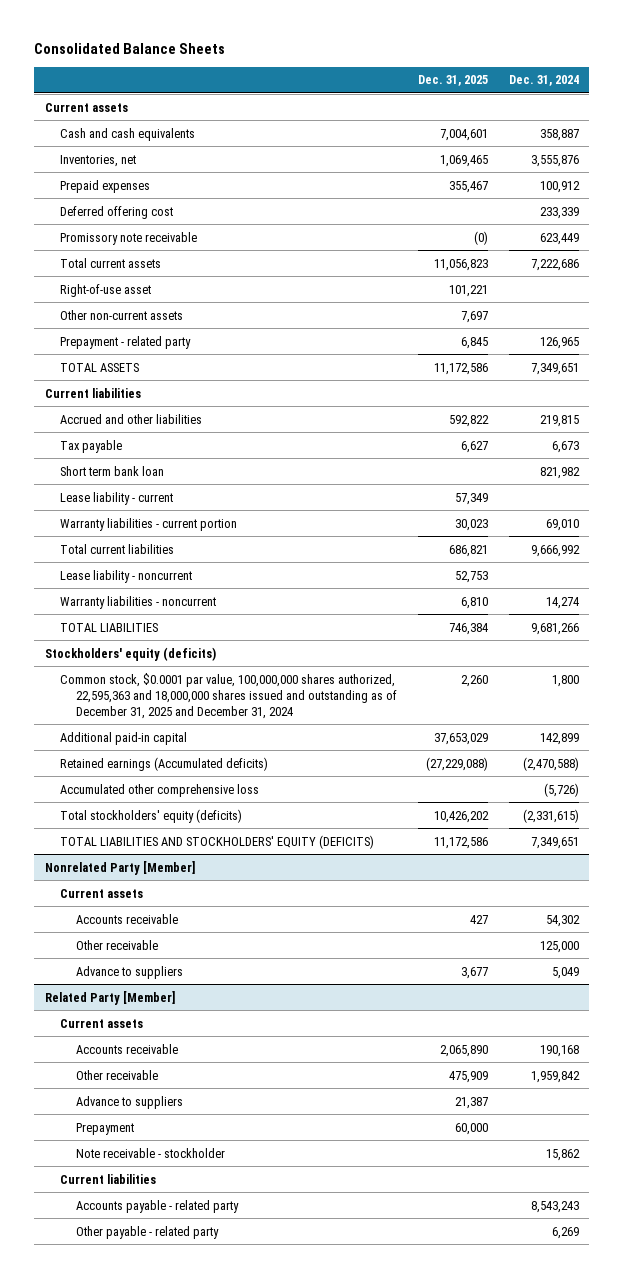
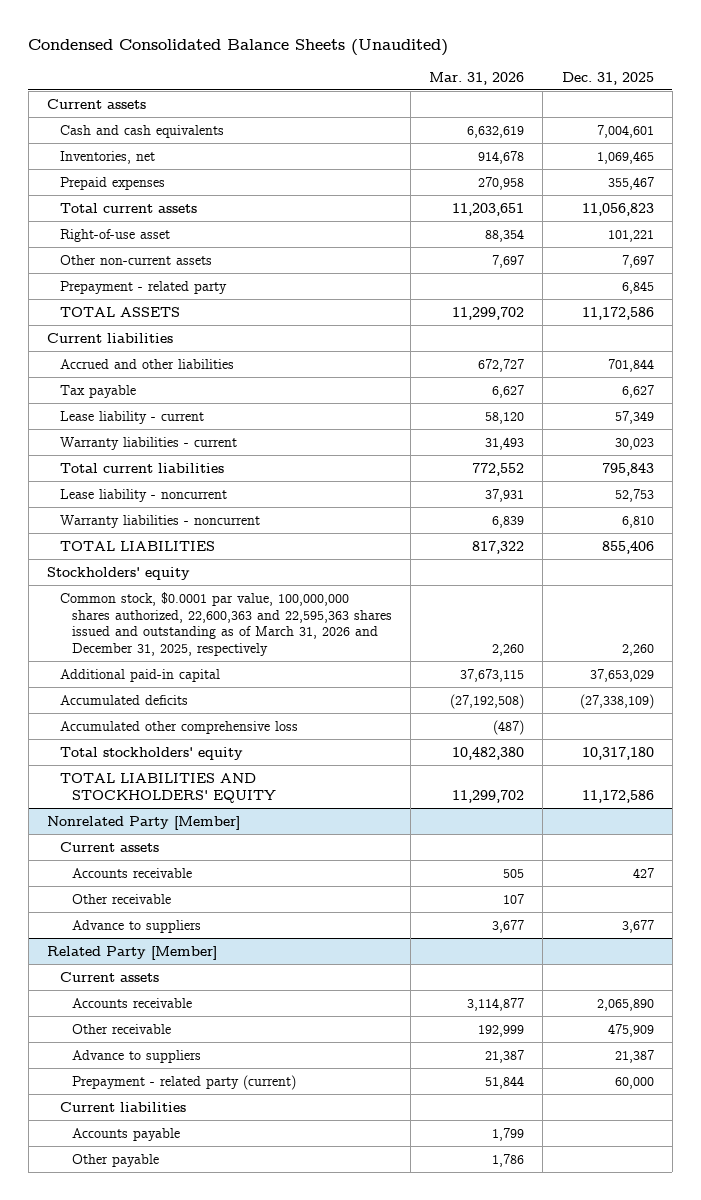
[34,42,226,54] Consolidated Balance Sheets -> [28,39,449,57] Condensed Consolidated Balance Sheets (Unaudited)
[508,75,579,87] Dec. 31, 2024 -> none
none -> [429,71,525,85] Mar. 31, 2026
[60,205,174,219] Deferred offering cost -> none
[60,231,198,245] Promissory note receivable -> none
[448,414,489,427] 592,822 -> [607,358,654,372] 701,844
[60,465,165,476] Short term bank loan -> none
[60,517,238,531] Warranty liabilities - current portion -> [59,436,237,450] Warranty liabilities - current
[448,544,488,557] 686,821 -> [601,462,654,476] 795,843
[448,622,488,635] 746,384 -> [601,540,654,554] 855,406
[44,646,216,661] Stockholders' equity (deficits) -> [47,566,191,580] Stockholders' equity
[60,672,398,719] Common stock, $0.0001 par value, 100,000,000 shares authorized, 22,595,363 and 18,000,000 shares issued and outstanding as of December 31, 2025 and December 31, 2024 -> [59,591,392,657] Common stock, $0.0001 par value, 100,000,000 shares authorized, 22,600,363 and 22,595,363 shares issued and outstanding as of March 31, 2026 and December 31, 2025, respectively
[60,756,269,771] Retained earnings (Accumulated deficits) -> [59,694,188,705] Accumulated deficits
[425,756,488,771] (27,229,088) -> [579,693,654,709] (27,338,109)
[60,808,243,823] Total stockholders' equity (deficits) -> [59,746,243,760] Total stockholders' equity
[433,810,489,823] 10,426,202 -> [581,746,654,760] 10,317,180
[60,834,375,849] TOTAL LIABILITIES AND STOCKHOLDERS' EQUITY (DEFICITS) -> [59,772,276,803] TOTAL LIABILITIES AND STOCKHOLDERS' EQUITY
[76,1147,226,1158] Note receivable - stockholder -> none
[76,1122,135,1135] Prepayment -> [71,1074,296,1090] Prepayment - related party (current)
[76,1199,240,1213] Accounts payable - related party -> [71,1127,180,1141] Accounts payable
[76,1225,220,1239] Other payable - related party -> [71,1153,159,1167] Other payable

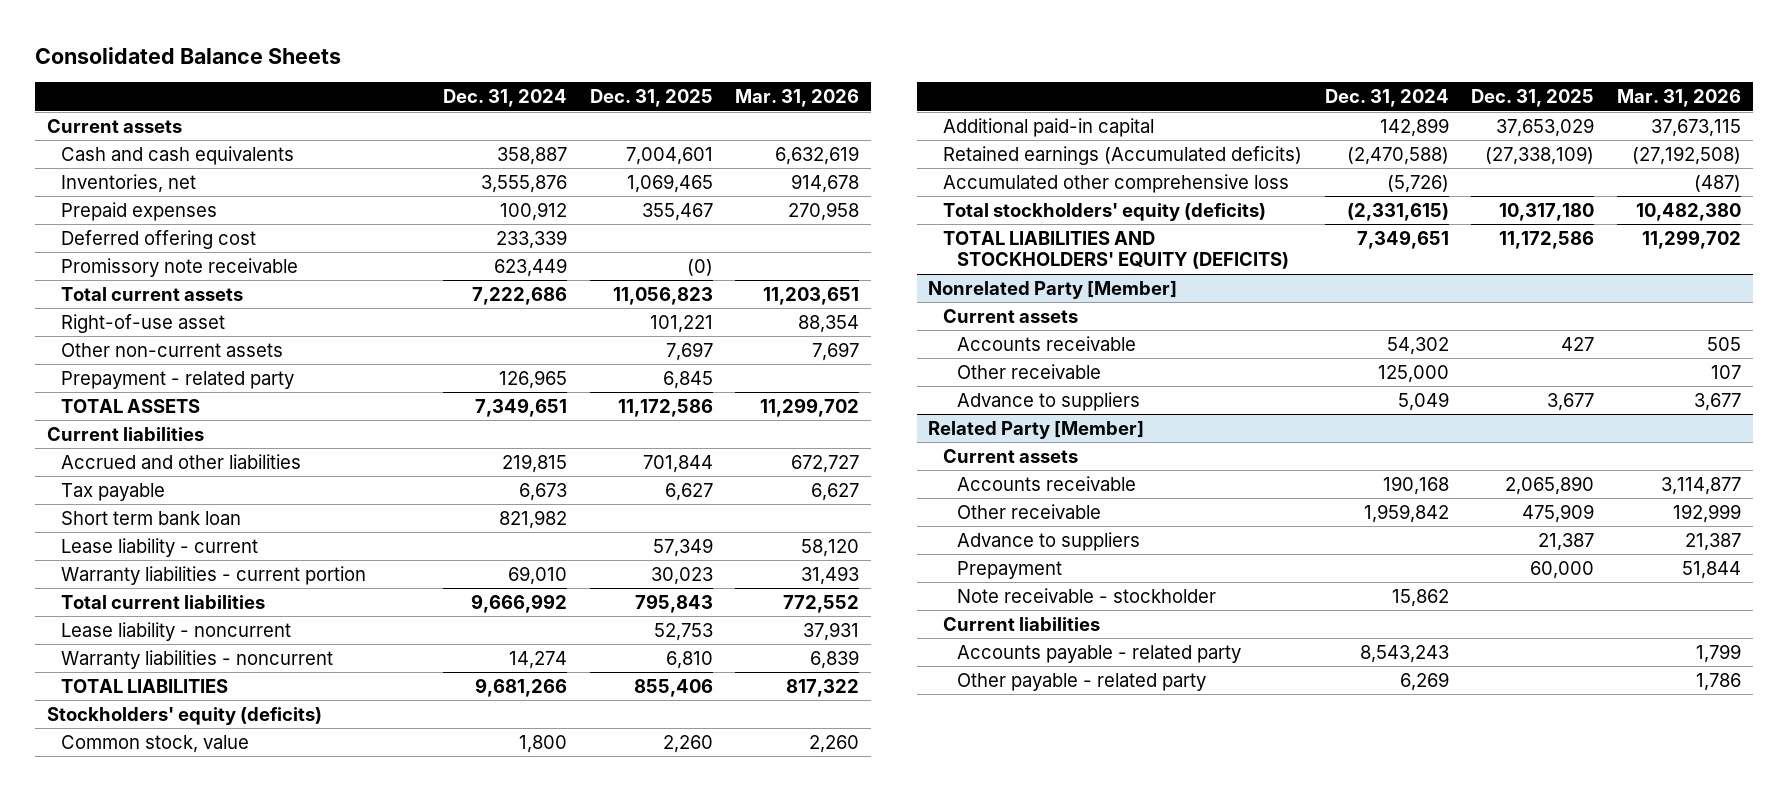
[28,39,449,57] Condensed Consolidated Balance Sheets (Unaudited) -> [35,46,342,64] Consolidated Balance Sheets
none -> [442,89,567,108] Dec. 31, 2024
none -> [61,229,257,249] Deferred offering cost
none -> [61,257,299,277] Promissory note receivable
none -> [61,510,242,525] Short term bank loan
[59,436,237,450] Warranty liabilities - current -> [61,565,367,585] Warranty liabilities - current portion
[47,566,191,580] Stockholders' equity -> [46,706,322,725] Stockholders' equity (deficits)
[59,591,392,657] Common stock, $0.0001 par value, 100,000,000 shares authorized, 22,600,363 and 22,595,363 shares issued and outstanding as of March 31, 2026 and December 31, 2025, respectively -> [61,734,250,753] Common stock, value
[59,694,188,705] Accumulated deficits -> [942,145,1302,165] Retained earnings (Accumulated deficits)
[59,746,243,760] Total stockholders' equity -> [942,202,1266,221] Total stockholders' equity (deficits)
[59,772,276,803] TOTAL LIABILITIES AND STOCKHOLDERS' EQUITY -> [942,230,1290,270] TOTAL LIABILITIES AND STOCKHOLDERS' EQUITY (DEFICITS)
[71,1074,296,1090] Prepayment - related party (current) -> [957,560,1063,579] Prepayment
none -> [957,587,1217,603] Note receivable - stockholder
[71,1127,180,1141] Accounts payable -> [957,644,1242,663] Accounts payable - related party
[71,1153,159,1167] Other payable -> [957,672,1207,691] Other payable - related party

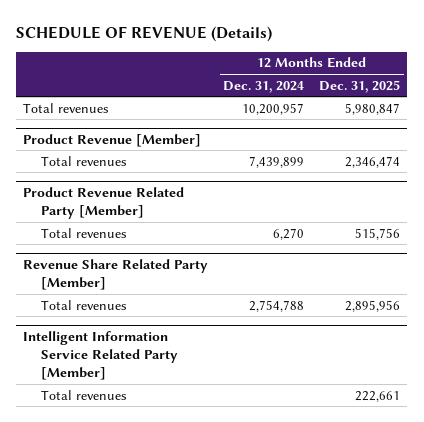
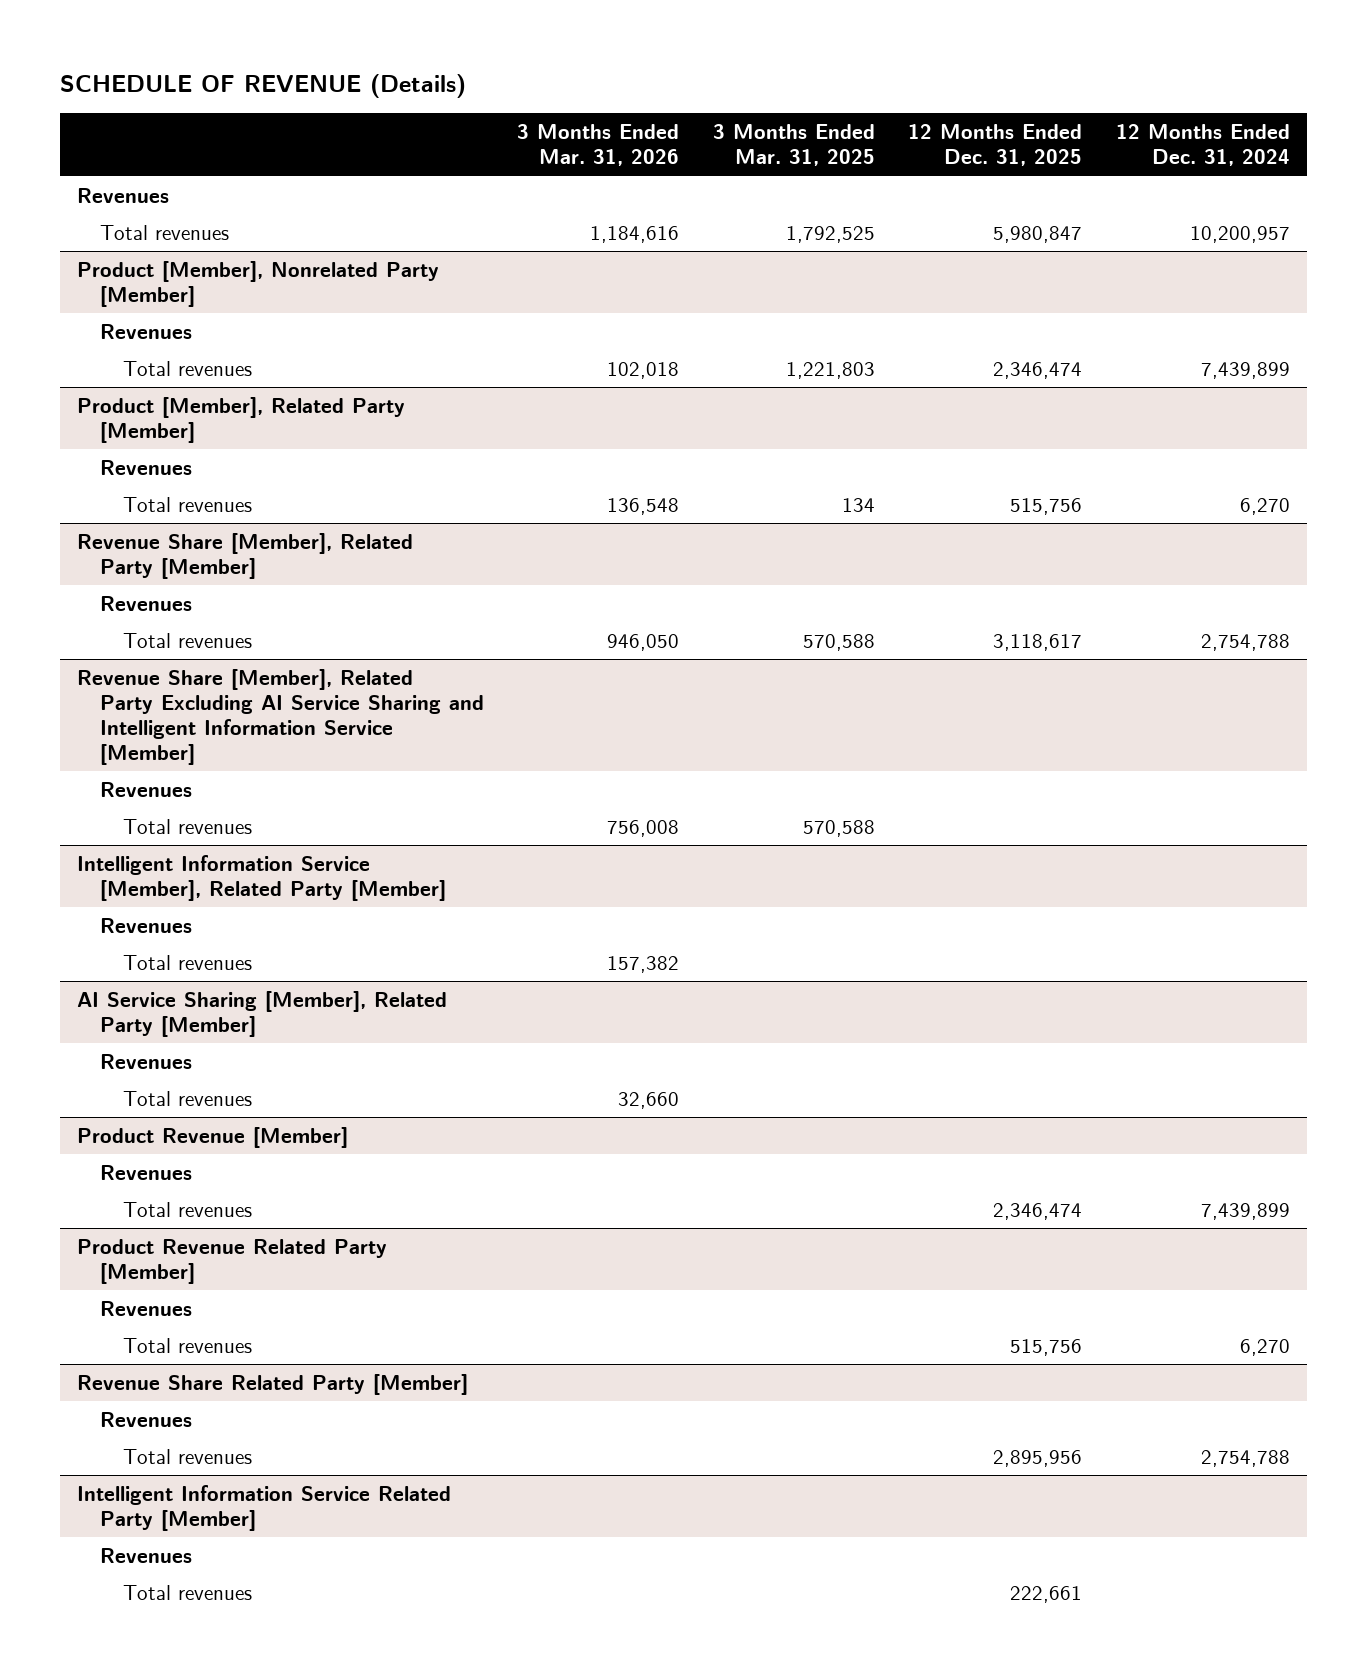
none -> [517,124,680,167] 3 Months Ended Mar. 31, 2026
none -> [712,124,875,167] 3 Months Ended Mar. 31, 2025
none -> [76,188,169,204] Revenues
none -> [76,261,439,308] Product [Member], Nonrelated Party [Member]
none -> [99,324,192,340] Revenues
none -> [122,361,252,377] Total revenues
none -> [76,397,405,444] Product [Member], Related Party [Member]
none -> [99,460,192,476] Revenues
none -> [122,497,252,513] Total revenues
none -> [76,533,413,580] Revenue Share [Member], Related Party [Member]
none -> [99,596,192,612] Revenues
none -> [122,633,252,649] Total revenues
none -> [76,669,484,766] Revenue Share [Member], Related Party Excluding AI Service Sharing and Intelligent Information Service [Member]
none -> [99,782,192,798] Revenues
none -> [122,819,252,835] Total revenues
none -> [76,855,446,902] Intelligent Information Service [Member], Related Party [Member]
none -> [99,918,192,934] Revenues
none -> [122,955,252,971] Total revenues
none -> [76,991,447,1038] AI Service Sharing [Member], Related Party [Member]
none -> [99,1054,192,1070] Revenues
none -> [122,1091,252,1107] Total revenues
none -> [99,1165,192,1181] Revenues
none -> [99,1301,192,1317] Revenues
none -> [99,1412,192,1428] Revenues
none -> [99,1548,192,1564] Revenues

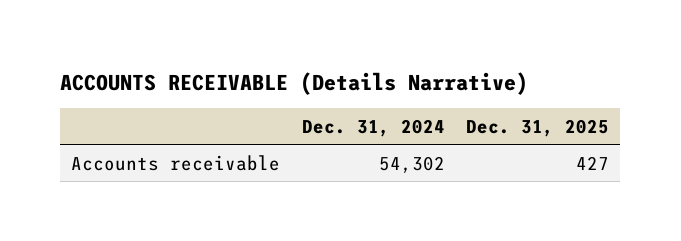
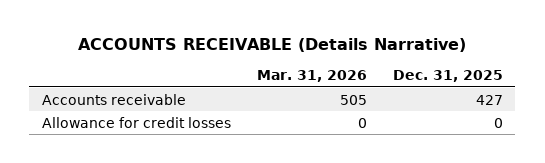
[301,118,445,137] Dec. 31, 2024 -> none
none -> [256,69,367,82] Mar. 31, 2026
none -> [42,116,232,128] Allowance for credit losses

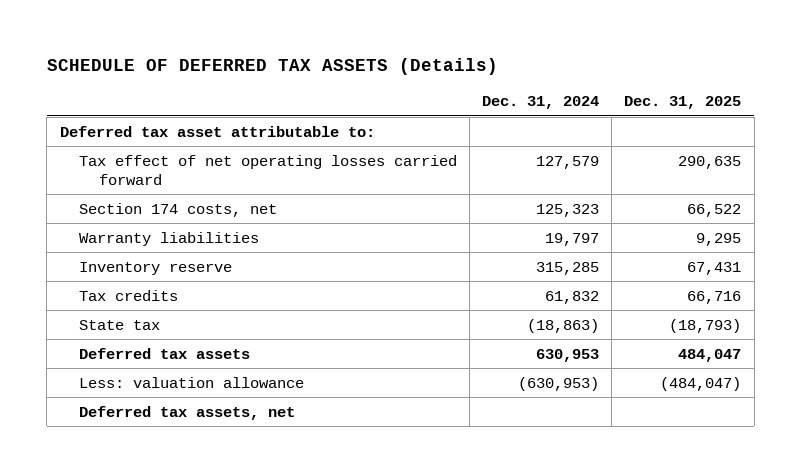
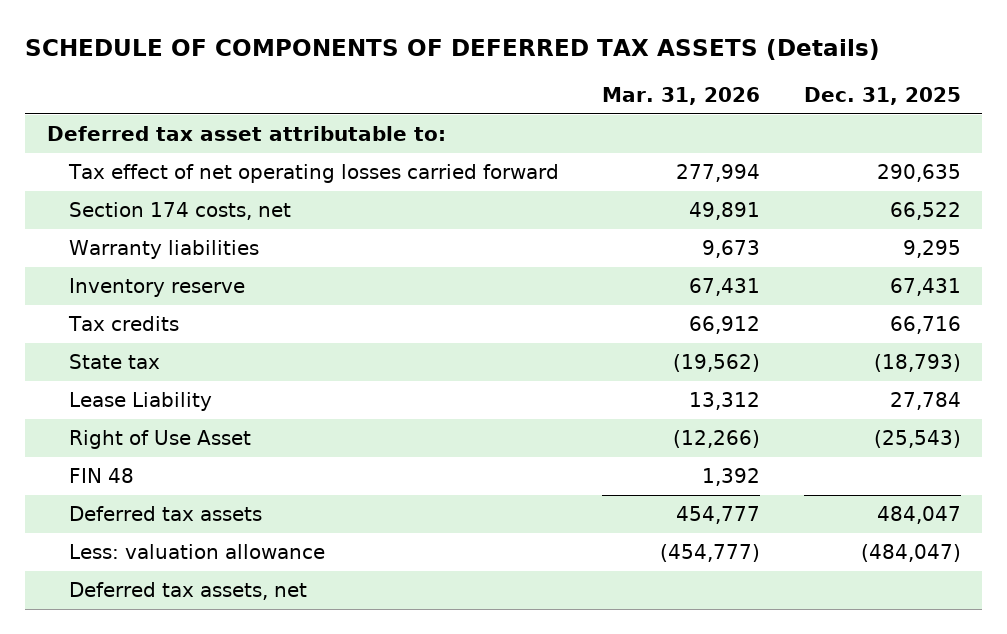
[46,57,498,75] SCHEDULE OF DEFERRED TAX ASSETS (Details) -> [25,39,881,61] SCHEDULE OF COMPONENTS OF DEFERRED TAX ASSETS (Details)
[482,95,600,109] Dec. 31, 2024 -> none
none -> [602,87,761,106] Mar. 31, 2026
none -> [69,392,213,412] Lease Liability
none -> [69,430,252,450] Right of Use Asset
none -> [69,468,135,484] FIN 48

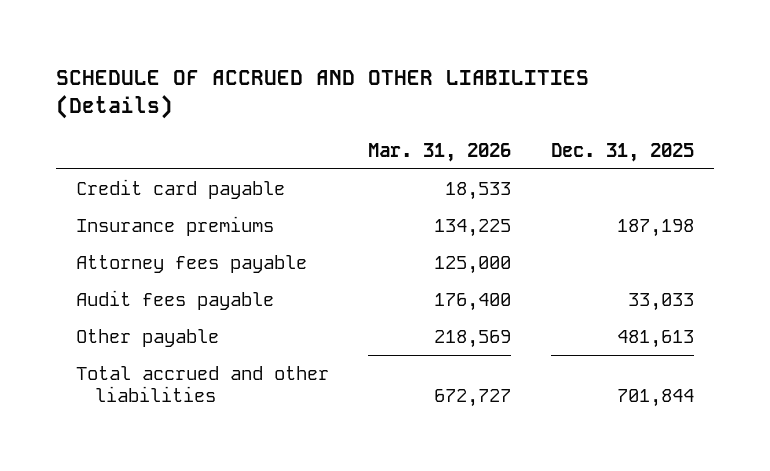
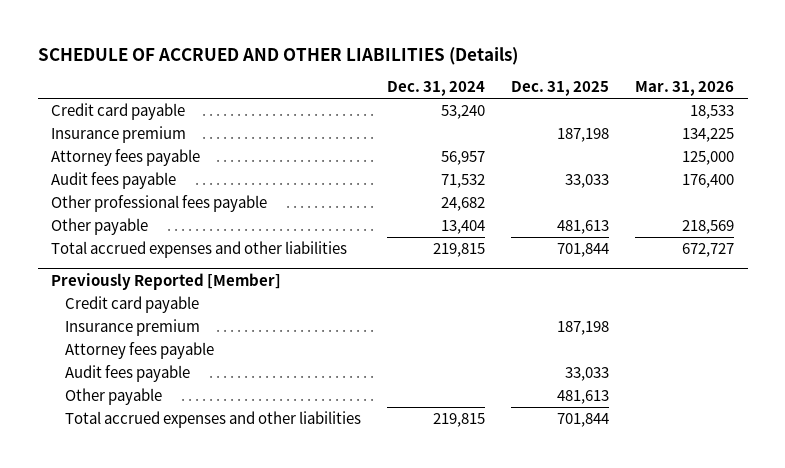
none -> [387,81,486,97] Dec. 31, 2024
[76,215,275,236] Insurance premiums -> [50,125,186,143] Insurance premium
none -> [50,194,267,212] Other professional fees payable
[76,365,330,403] Total accrued and other liabilities -> [50,240,347,258] Total accrued expenses and other liabilities
none -> [50,272,281,290] Previously Reported [Member]
none -> [65,295,200,313] Credit card payable
none -> [65,318,201,336] Insurance premium
none -> [65,341,215,359] Attorney fees payable
none -> [65,364,191,382] Audit fees payable
none -> [65,387,163,405] Other payable
none -> [65,410,362,428] Total accrued expenses and other liabilities

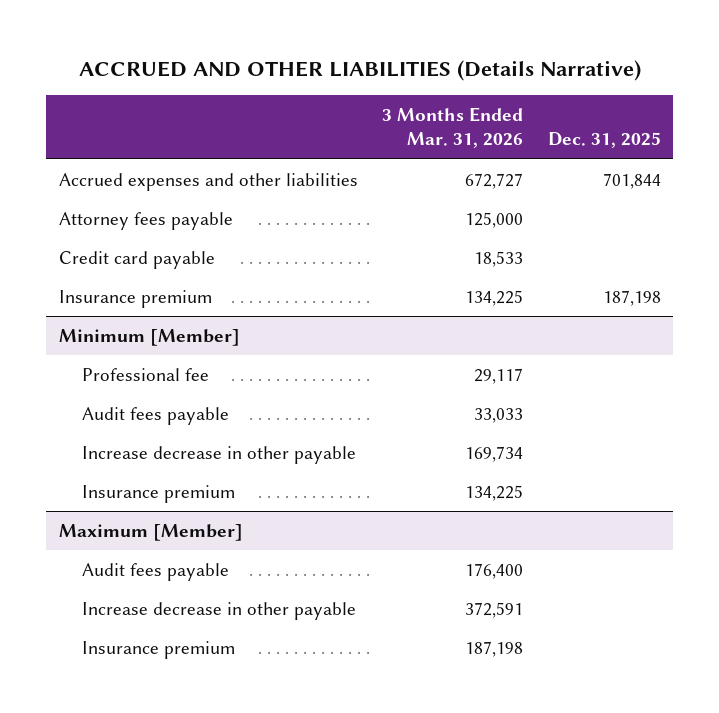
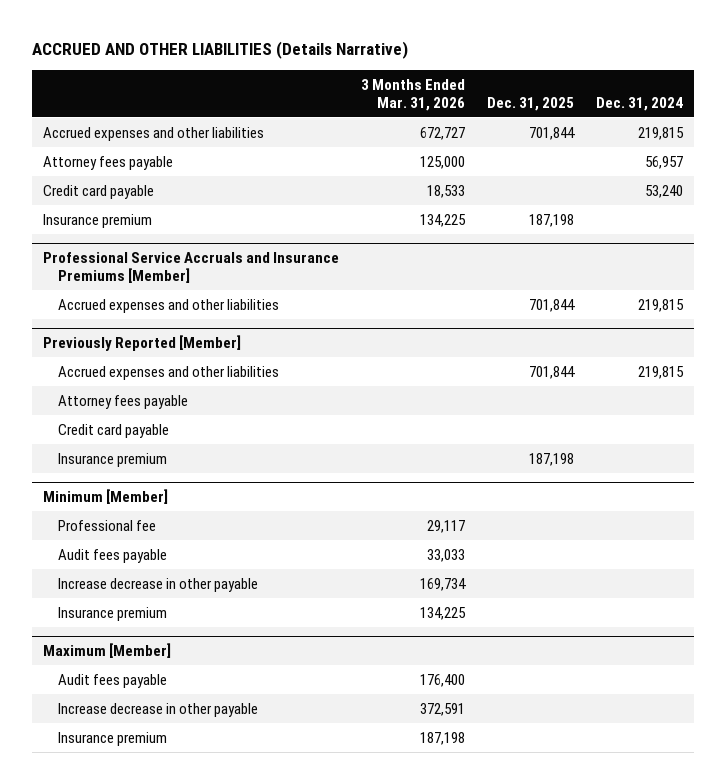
none -> [596,96,684,111] Dec. 31, 2024
none -> [42,251,339,284] Professional Service Accruals and Insurance Premiums [Member]
none -> [58,298,280,313] Accrued expenses and other liabilities
none -> [42,334,241,351] Previously Reported [Member]
none -> [58,365,280,380] Accrued expenses and other liabilities
none -> [58,394,189,409] Attorney fees payable
none -> [58,423,170,438] Credit card payable
none -> [58,452,168,467] Insurance premium

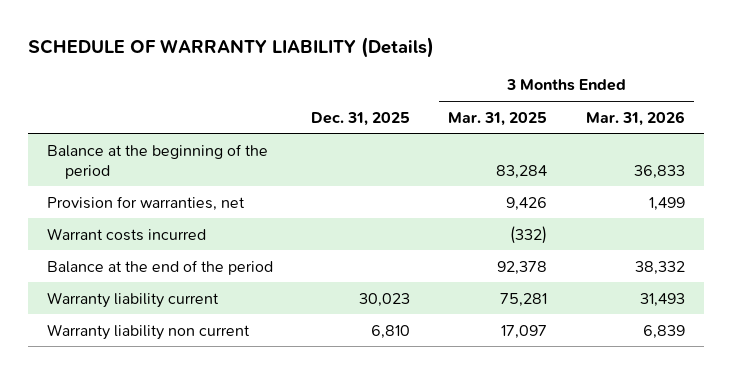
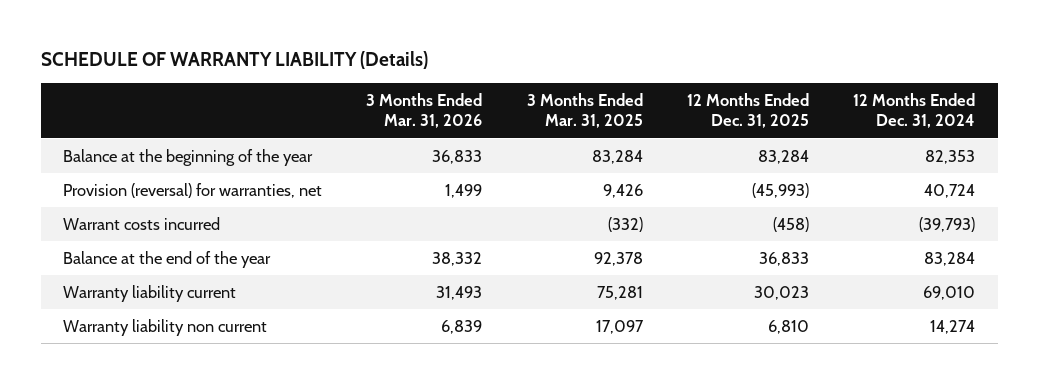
[311,111,411,126] Dec. 31, 2025 -> none
none -> [687,92,810,129] 12 Months Ended Dec. 31, 2025
none -> [853,92,976,129] 12 Months Ended Dec. 31, 2024
[46,143,268,179] Balance at the beginning of the period -> [62,148,313,166] Balance at the beginning of the year
[46,195,245,211] Provision for warranties, net -> [62,182,322,198] Provision (reversal) for warranties, net
[46,259,273,275] Balance at the end of the period -> [62,250,271,268] Balance at the end of the year

